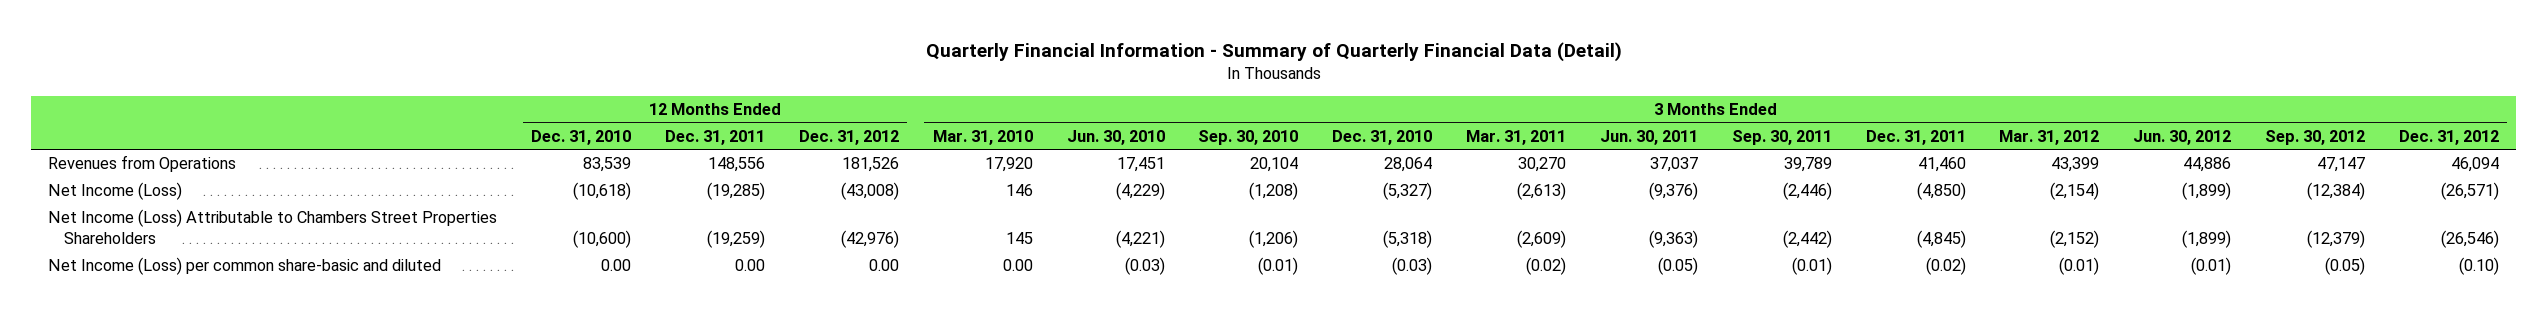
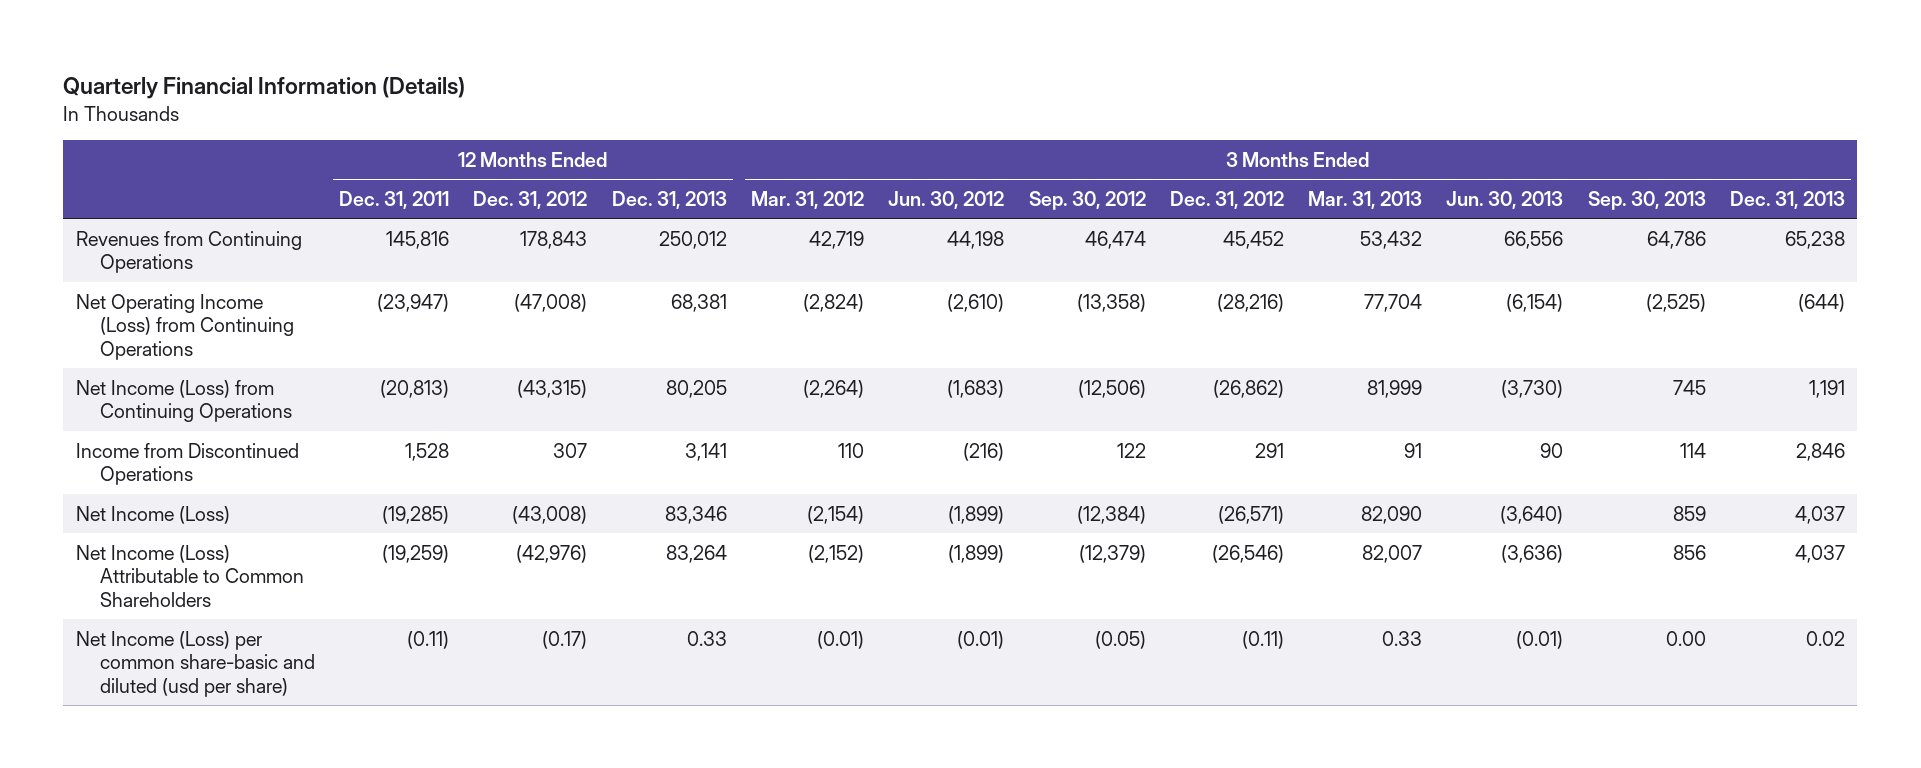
[925,41,1622,62] Quarterly Financial Information - Summary of Quarterly Financial Data (Detail) -> [63,77,466,100] Quarterly Financial Information (Details)
[531,129,632,145] Dec. 31, 2010 -> none
[932,129,1033,145] Mar. 31, 2010 -> none
[1066,129,1165,145] Jun. 30, 2010 -> none
[1198,129,1299,145] Sep. 30, 2010 -> none
[1332,129,1433,145] Dec. 31, 2010 -> none
[1466,129,1567,145] Mar. 31, 2011 -> none
[1599,129,1698,145] Jun. 30, 2011 -> none
[1731,129,1832,145] Sep. 30, 2011 -> none
[1865,129,1966,145] Dec. 31, 2011 -> none
none -> [611,190,727,209] Dec. 31, 2013
none -> [1308,190,1423,209] Mar. 31, 2013
none -> [1446,190,1564,209] Jun. 30, 2013
none -> [1587,190,1706,210] Sep. 30, 2013
none -> [1730,190,1846,209] Dec. 31, 2013
[48,155,237,173] Revenues from Operations -> [75,230,302,274] Revenues from Continuing Operations
[708,157,766,173] 148,556 -> [385,230,449,249] 145,816
[841,157,899,173] 181,526 -> [520,230,588,249] 178,843
[2051,157,2100,173] 43,399 -> [808,230,864,249] 42,719
[2183,157,2232,173] 44,886 -> [947,230,1005,249] 44,198
[2317,157,2366,173] 47,147 -> [1084,230,1146,249] 46,474
[2450,157,2499,173] 46,094 -> [1222,230,1284,249] 45,452
none -> [75,293,294,361] Net Operating Income (Loss) from Continuing Operations
none -> [75,379,292,423] Net Income (Loss) from Continuing Operations
none -> [75,442,299,486] Income from Discontinued Operations
[48,209,498,245] Net Income (Loss) Attributable to Chambers Street Properties Shareholders -> [75,544,304,608] Net Income (Loss) Attributable to Common Shareholders
[48,257,442,276] Net Income (Loss) per common share-basic and diluted -> [75,630,315,698] Net Income (Loss) per common share-basic and diluted (usd per share)
[735,259,766,272] 0.00 -> [406,630,449,649] (0.11)
[868,259,899,272] 0.00 -> [542,630,588,649] (0.17)
[2458,257,2499,276] (0.10) -> [1241,630,1284,649] (0.11)

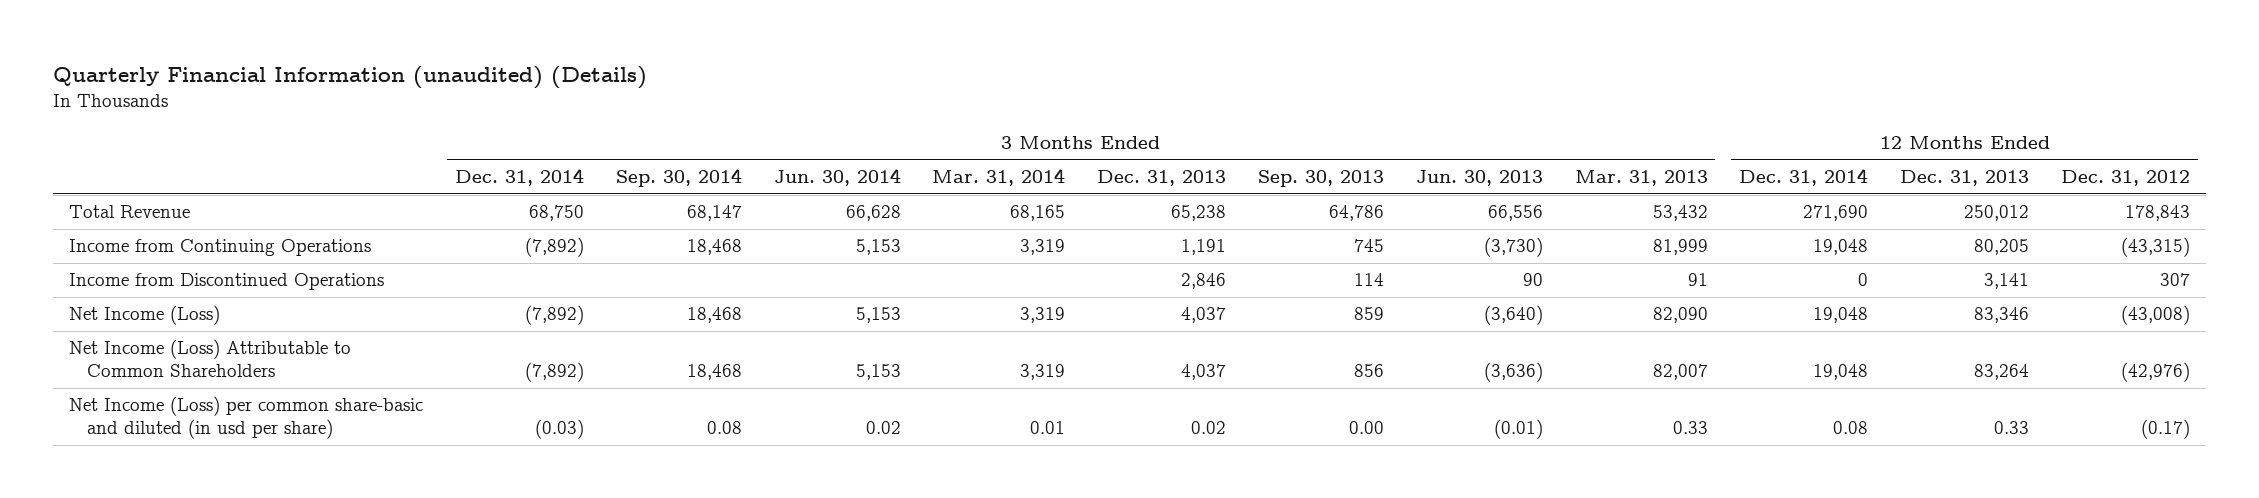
[63,77,466,100] Quarterly Financial Information (Details) -> [53,66,648,90] Quarterly Financial Information (unaudited) (Details)
[338,190,449,209] Dec. 31, 2011 -> none
[750,190,864,209] Mar. 31, 2012 -> none
[888,190,1005,209] Jun. 30, 2012 -> none
[1028,190,1146,210] Sep. 30, 2012 -> none
[1169,190,1284,209] Dec. 31, 2012 -> none
none -> [455,168,585,187] Dec. 31, 2014
none -> [615,168,742,188] Sep. 30, 2014
none -> [773,168,901,187] Jun. 30, 2014
none -> [932,168,1066,187] Mar. 31, 2014
none -> [1739,168,1869,187] Dec. 31, 2014
[75,293,294,361] Net Operating Income (Loss) from Continuing Operations -> none
[75,230,302,274] Revenues from Continuing Operations -> [69,205,191,219] Total Revenue
[75,379,292,423] Net Income (Loss) from Continuing Operations -> [69,239,372,257] Income from Continuing Operations
[75,630,315,698] Net Income (Loss) per common share-basic and diluted (usd per share) -> [69,396,424,440] Net Income (Loss) per common share-basic and diluted (in usd per share)

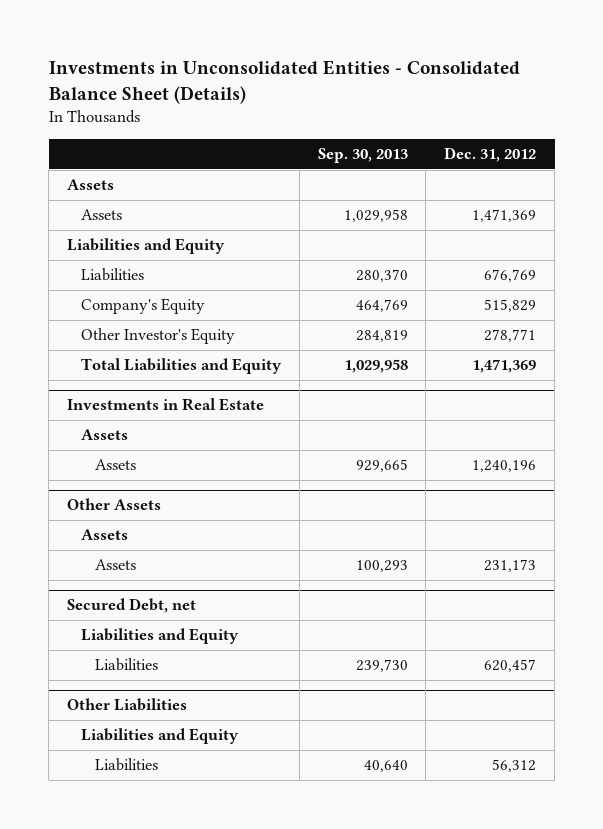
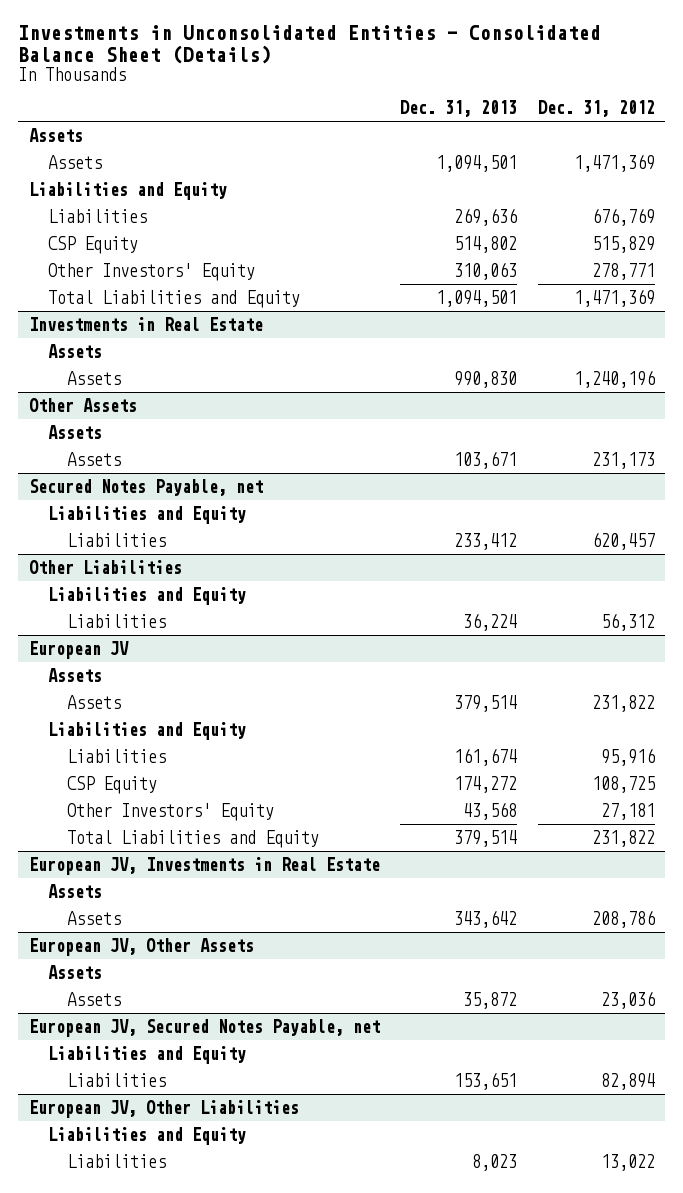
[317,148,408,164] Sep. 30, 2013 -> none
none -> [400,100,518,118] Dec. 31, 2013
[80,298,205,315] Company's Equity -> [47,235,138,254] CSP Equity
[80,328,235,345] Other Investor's Equity -> [47,262,255,281] Other Investors' Equity
[66,598,196,614] Secured Debt, net -> none
none -> [28,478,263,496] Secured Notes Payable, net
none -> [28,640,129,659] European JV
none -> [47,667,102,682] Assets
none -> [67,694,122,709] Assets
none -> [47,721,246,740] Liabilities and Equity
none -> [67,748,167,763] Liabilities
none -> [67,775,158,794] CSP Equity
none -> [67,802,275,821] Other Investors' Equity
none -> [67,829,320,848] Total Liabilities and Equity
none -> [28,856,380,875] European JV, Investments in Real Estate
none -> [47,883,102,898] Assets
none -> [67,910,122,925] Assets
none -> [28,937,254,956] European JV, Other Assets
none -> [47,964,102,979] Assets
none -> [67,991,122,1006] Assets
none -> [28,1018,380,1037] European JV, Secured Notes Payable, net
none -> [47,1045,246,1064] Liabilities and Equity
none -> [67,1072,167,1087] Liabilities
none -> [28,1099,299,1118] European JV, Other Liabilities
none -> [47,1126,246,1145] Liabilities and Equity
none -> [67,1153,167,1168] Liabilities

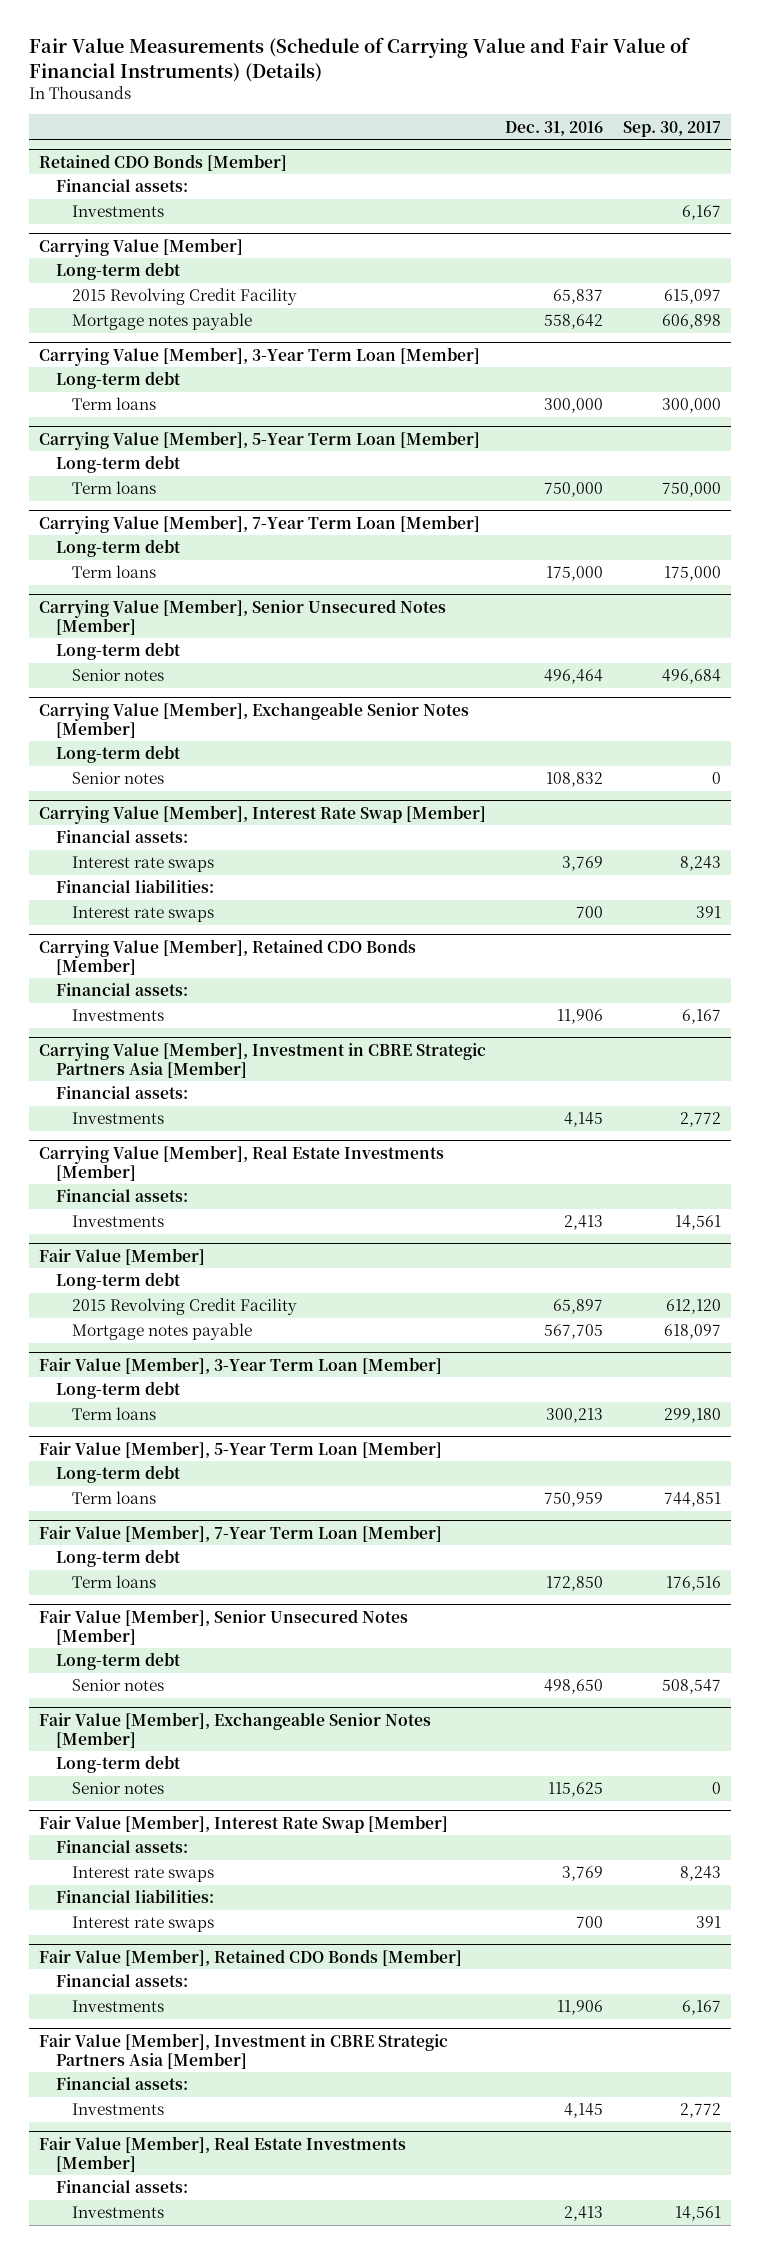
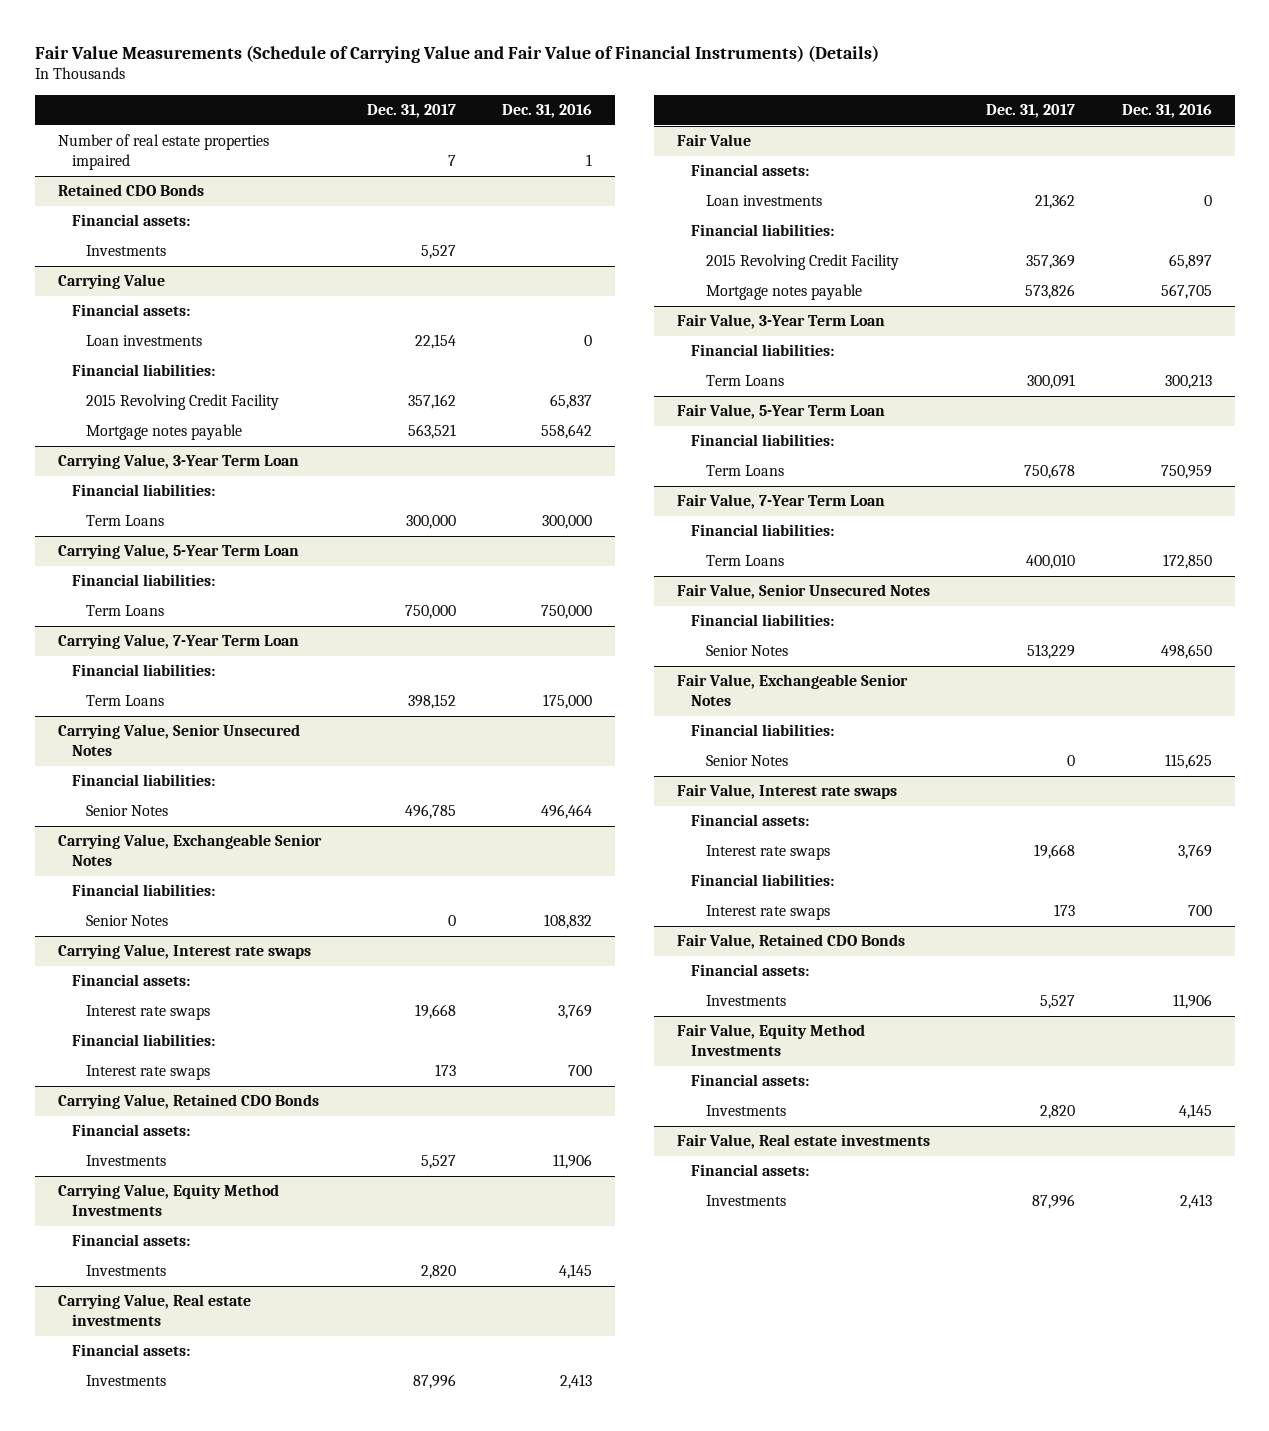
[623,120,722,137] Sep. 30, 2017 -> none
none -> [366,103,456,118] Dec. 31, 2017
none -> [57,134,269,171] Number of real estate properties impaired
[38,153,287,171] Retained CDO Bonds [Member] -> [57,184,204,197] Retained CDO Bonds
[55,262,181,281] Long-term debt -> none
[38,237,243,257] Carrying Value [Member] -> [57,274,165,290] Carrying Value
none -> [72,304,191,317] Financial assets:
none -> [86,335,203,347] Loan investments
none -> [72,364,216,377] Financial liabilities:
[55,371,181,390] Long-term debt -> none
[55,455,181,474] Long-term debt -> none
[55,539,181,558] Long-term debt -> none
[55,642,181,661] Long-term debt -> none
[55,745,181,764] Long-term debt -> none
[38,346,480,366] Carrying Value [Member], 3-Year Term Loan [Member] -> [57,454,299,470] Carrying Value, 3-Year Term Loan
none -> [72,484,216,497] Financial liabilities:
[72,397,157,411] Term loans -> [86,515,165,527] Term Loans
[38,430,480,450] Carrying Value [Member], 5-Year Term Loan [Member] -> [57,544,299,560] Carrying Value, 5-Year Term Loan
none -> [72,574,216,587] Financial liabilities:
[72,481,157,495] Term loans -> [86,605,165,617] Term Loans
[38,514,480,534] Carrying Value [Member], 7-Year Term Loan [Member] -> [57,634,299,650] Carrying Value, 7-Year Term Loan
none -> [72,664,216,677] Financial liabilities:
[72,565,157,579] Term loans -> [86,695,165,707] Term Loans
[38,598,446,635] Carrying Value [Member], Senior Unsecured Notes [Member] -> [57,724,300,757] Carrying Value, Senior Unsecured Notes
none -> [72,774,216,787] Financial liabilities:
[72,669,165,682] Senior notes -> [86,805,169,817] Senior Notes
[38,701,469,738] Carrying Value [Member], Exchangeable Senior Notes [Member] -> [57,834,322,867] Carrying Value, Exchangeable Senior Notes
none -> [72,884,216,897] Financial liabilities:
[72,772,165,785] Senior notes -> [86,915,169,927] Senior Notes
[38,804,486,824] Carrying Value [Member], Interest Rate Swap [Member] -> [57,944,311,960] Carrying Value, Interest rate swaps
[38,938,416,975] Carrying Value [Member], Retained CDO Bonds [Member] -> [57,1094,319,1110] Carrying Value, Retained CDO Bonds
[38,1041,486,1078] Carrying Value [Member], Investment in CBRE Strategic Partners Asia [Member] -> none
none -> [57,1184,279,1217] Carrying Value, Equity Method Investments
[38,1144,444,1181] Carrying Value [Member], Real Estate Investments [Member] -> [57,1294,251,1327] Carrying Value, Real estate investments
[55,1272,181,1291] Long-term debt -> none
[38,1247,205,1265] Fair Value [Member] -> [677,134,752,147] Fair Value
none -> [691,164,810,177] Financial assets:
none -> [705,195,822,207] Loan investments
none -> [691,224,835,237] Financial liabilities:
[55,1381,181,1400] Long-term debt -> none
[55,1465,181,1484] Long-term debt -> none
[55,1549,181,1568] Long-term debt -> none
[55,1652,181,1671] Long-term debt -> none
[55,1755,181,1774] Long-term debt -> none
[38,1356,442,1374] Fair Value [Member], 3-Year Term Loan [Member] -> [677,314,886,330] Fair Value, 3-Year Term Loan
none -> [691,344,835,357] Financial liabilities:
[72,1407,157,1421] Term loans -> [705,375,784,387] Term Loans
[38,1440,442,1458] Fair Value [Member], 5-Year Term Loan [Member] -> [677,404,886,420] Fair Value, 5-Year Term Loan
none -> [691,434,835,447] Financial liabilities:
[72,1491,157,1505] Term loans -> [705,465,784,477] Term Loans
[38,1524,442,1542] Fair Value [Member], 7-Year Term Loan [Member] -> [677,494,886,510] Fair Value, 7-Year Term Loan
none -> [691,524,835,537] Financial liabilities:
[72,1575,157,1589] Term loans -> [705,555,784,567] Term Loans
[38,1608,408,1645] Fair Value [Member], Senior Unsecured Notes [Member] -> [677,584,931,600] Fair Value, Senior Unsecured Notes
none -> [691,614,835,627] Financial liabilities:
[72,1679,165,1692] Senior notes -> [705,645,788,657] Senior Notes
[38,1711,431,1748] Fair Value [Member], Exchangeable Senior Notes [Member] -> [677,674,909,707] Fair Value, Exchangeable Senior Notes
none -> [691,724,835,737] Financial liabilities:
[72,1782,165,1795] Senior notes -> [705,755,788,767] Senior Notes
[38,1814,448,1833] Fair Value [Member], Interest Rate Swap [Member] -> [677,784,898,800] Fair Value, Interest rate swaps
[38,1948,462,1966] Fair Value [Member], Retained CDO Bonds [Member] -> [677,934,906,950] Fair Value, Retained CDO Bonds
[38,2032,448,2069] Fair Value [Member], Investment in CBRE Strategic Partners Asia [Member] -> none
none -> [677,1024,866,1057] Fair Value, Equity Method Investments
[38,2135,406,2172] Fair Value [Member], Real Estate Investments [Member] -> [677,1134,931,1150] Fair Value, Real estate investments

